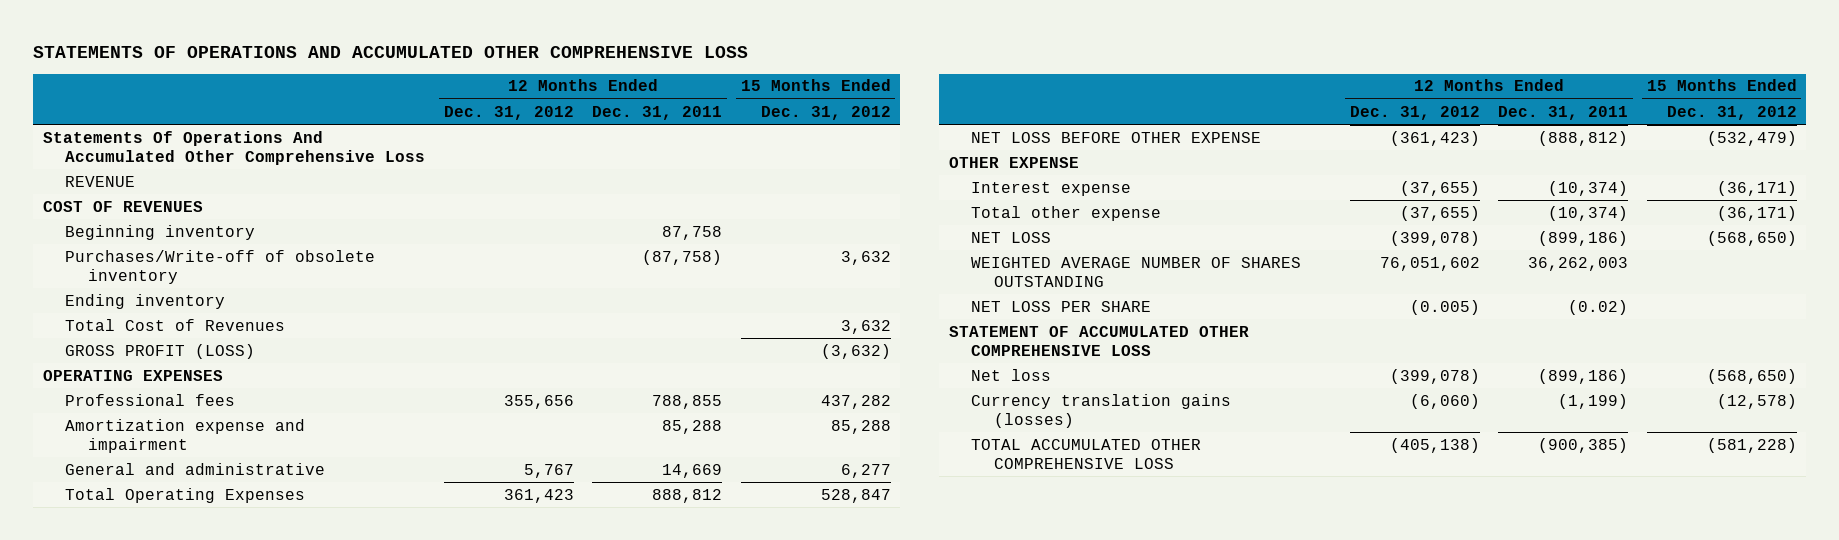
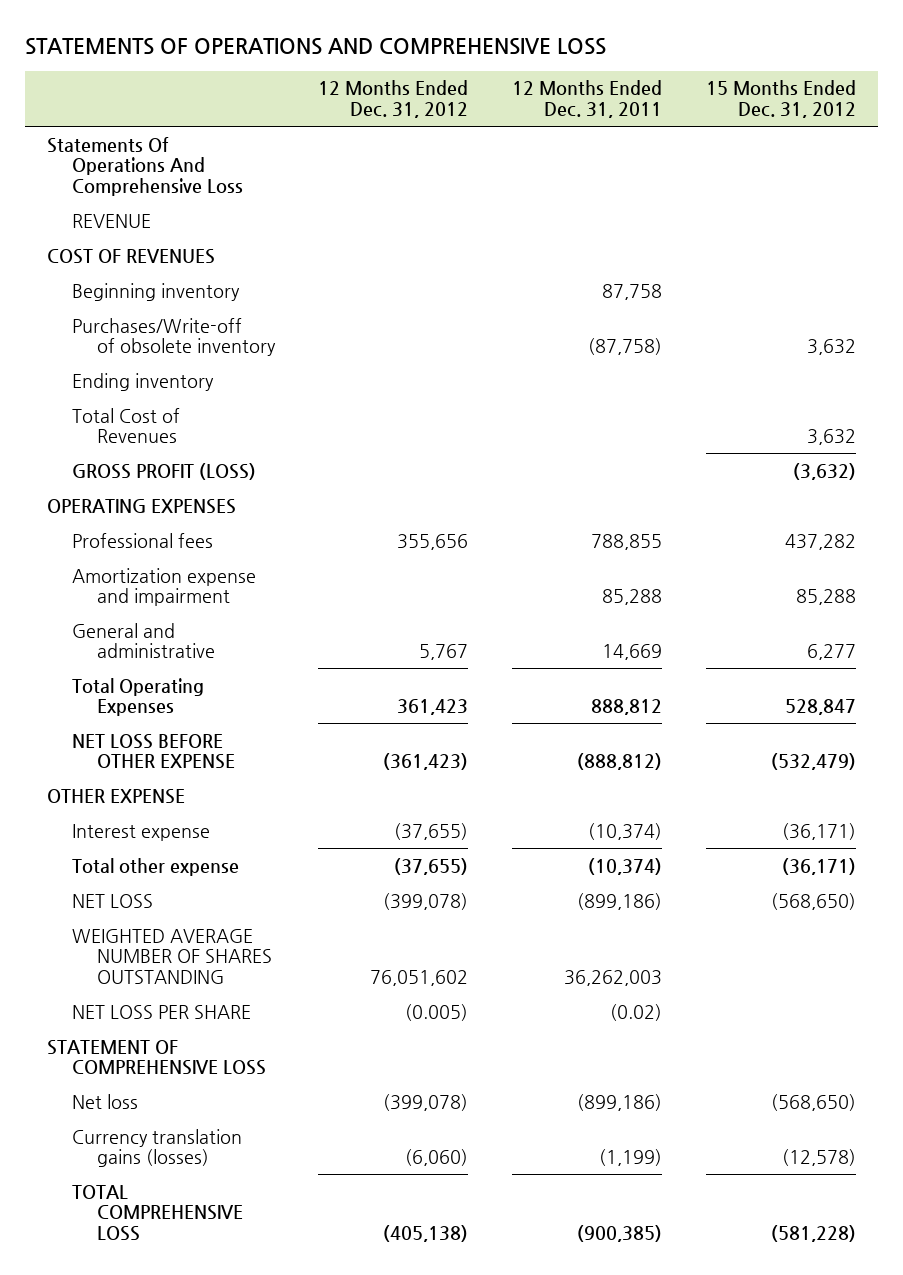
[33,45,749,58] STATEMENTS OF OPERATIONS AND ACCUMULATED OTHER COMPREHENSIVE LOSS -> [24,37,606,55] STATEMENTS OF OPERATIONS AND COMPREHENSIVE LOSS
[42,130,426,165] Statements Of Operations And Accumulated Other Comprehensive Loss -> [46,136,243,197] Statements Of Operations And Comprehensive Loss
[948,325,1249,356] STATEMENT OF ACCUMULATED OTHER COMPREHENSIVE LOSS -> [46,1039,266,1076] STATEMENT OF COMPREHENSIVE LOSS
[971,438,1202,469] TOTAL ACCUMULATED OTHER COMPREHENSIVE LOSS -> [71,1184,243,1242] TOTAL COMPREHENSIVE LOSS

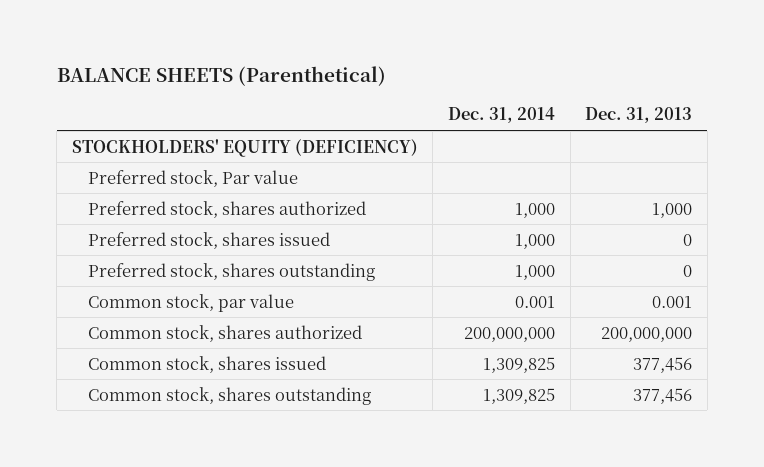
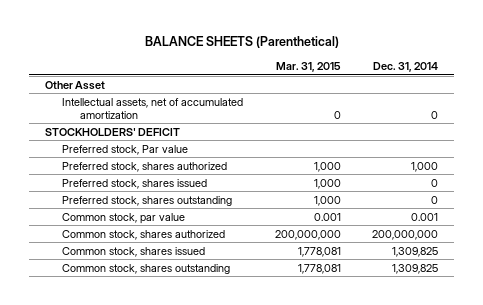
[585,107,693,124] Dec. 31, 2013 -> none
none -> [275,62,341,73] Mar. 31, 2015
none -> [45,80,106,90] Other Asset
none -> [62,97,244,119] Intellectual assets, net of accumulated amortization
[71,138,418,157] STOCKHOLDERS' EQUITY (DEFICIENCY) -> [45,127,181,136] STOCKHOLDERS' DEFICIT
[514,233,555,249] 1,000 -> [431,178,439,187] 0
[514,264,555,280] 1,000 -> [431,195,439,204] 0

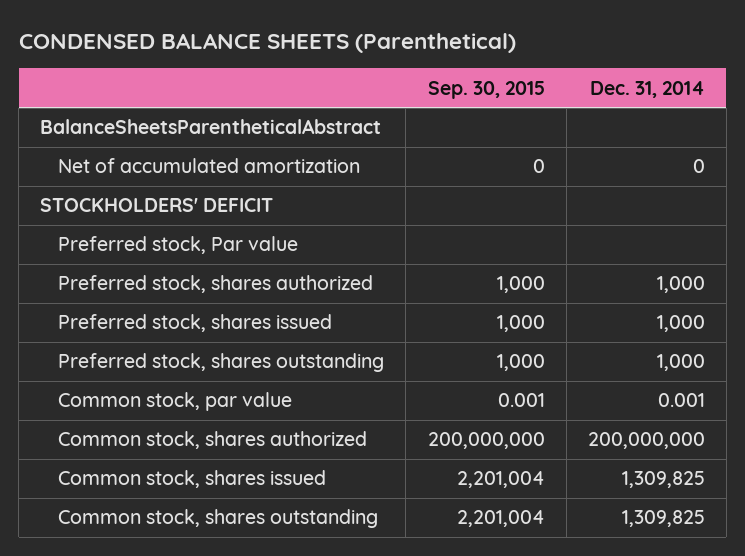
[144,36,339,49] BALANCE SHEETS (Parenthetical) -> [18,32,516,53] CONDENSED BALANCE SHEETS (Parenthetical)
[275,62,341,73] Mar. 31, 2015 -> none
none -> [427,80,545,99] Sep. 30, 2015
[45,80,106,90] Other Asset -> none
none -> [40,119,382,135] BalanceSheetsParentheticalAbstract
[62,97,244,119] Intellectual assets, net of accumulated amortization -> [58,158,361,174] Net of accumulated amortization
[431,178,439,187] 0 -> [656,315,705,333] 1,000
[431,195,439,204] 0 -> [656,354,705,372] 1,000

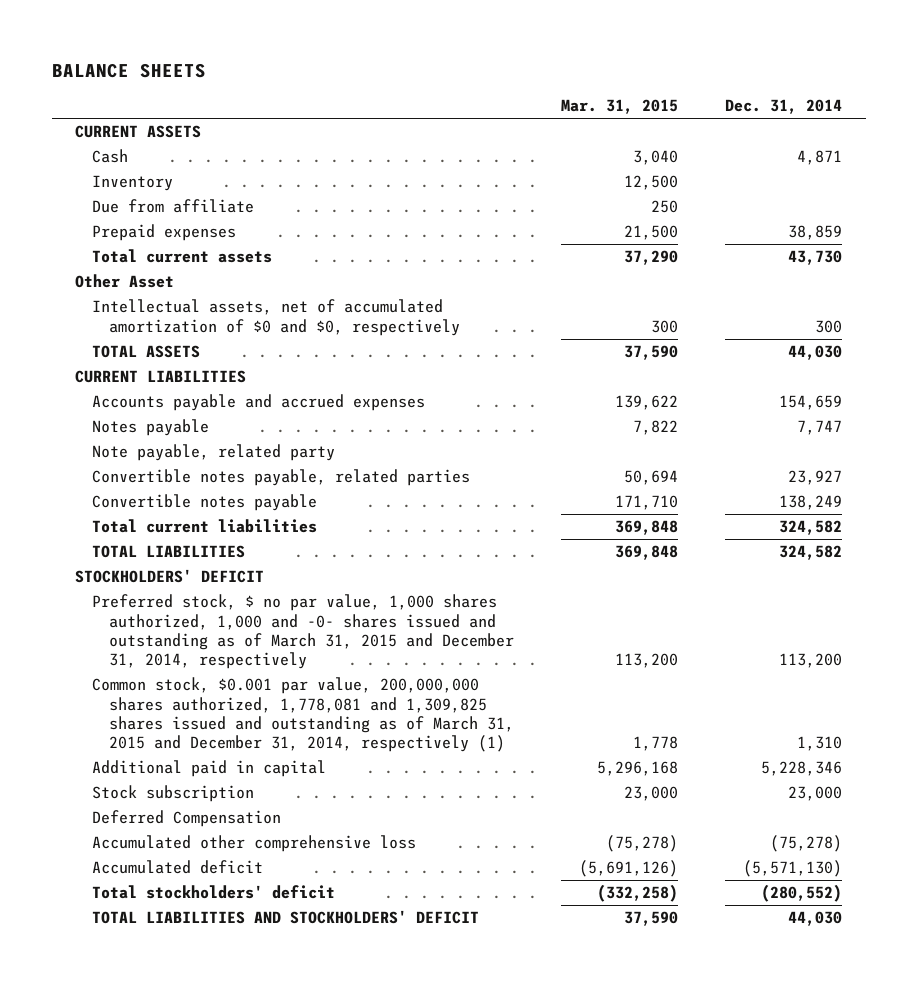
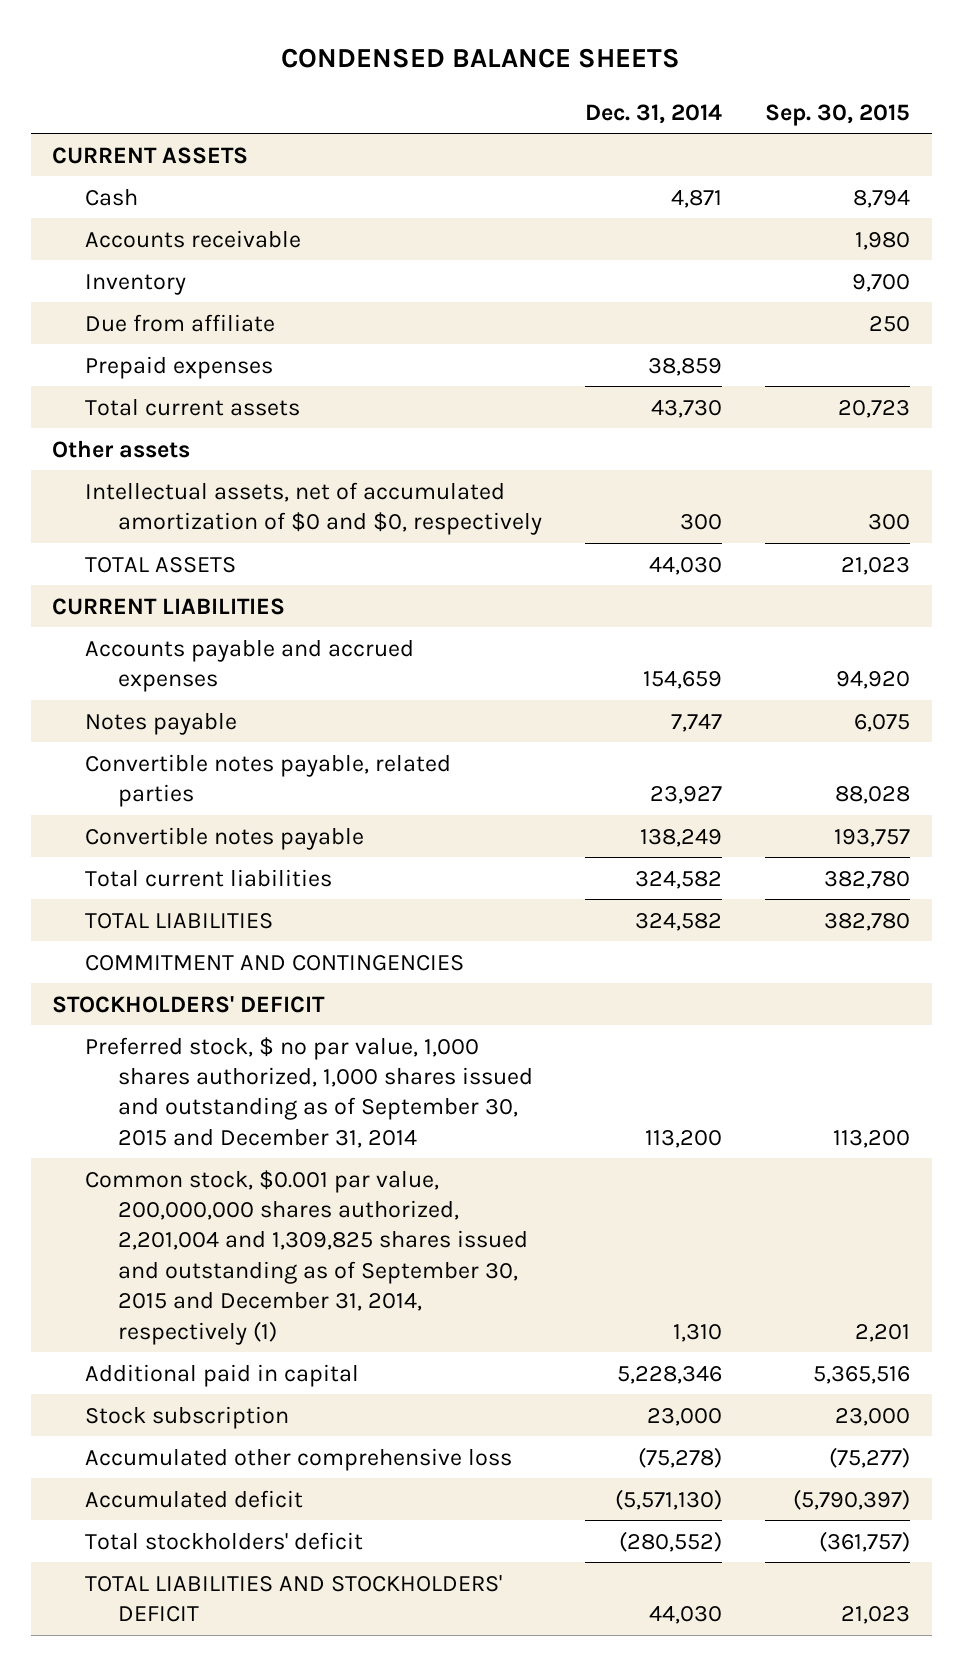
[51,62,206,78] BALANCE SHEETS -> [281,48,681,69] CONDENSED BALANCE SHEETS
[560,99,678,115] Mar. 31, 2015 -> none
none -> [765,103,911,126] Sep. 30, 2015
none -> [85,229,302,248] Accounts receivable
[75,274,175,289] Other Asset -> [52,439,191,458] Other assets
[91,444,335,462] Note payable, related party -> none
none -> [85,954,465,971] COMMITMENT AND CONTINGENCIES
[91,594,514,670] Preferred stock, $ no par value, 1,000 shares authorized, 1,000 and -0- shares issued and outstanding as of March 31, 2015 and December 31, 2014, respectively -> [85,1036,533,1148] Preferred stock, $ no par value, 1,000 shares authorized, 1,000 shares issued and outstanding as of September 30, 2015 and December 31, 2014
[91,677,514,753] Common stock, $0.001 par value, 200,000,000 shares authorized, 1,778,081 and 1,309,825 shares issued and outstanding as of March 31, 2015 and December 31, 2014, respectively (1) -> [85,1169,528,1345] Common stock, $0.001 par value, 200,000,000 shares authorized, 2,201,004 and 1,309,825 shares issued and outstanding as of September 30, 2015 and December 31, 2014, respectively (1)
[91,810,281,828] Deferred Compensation -> none

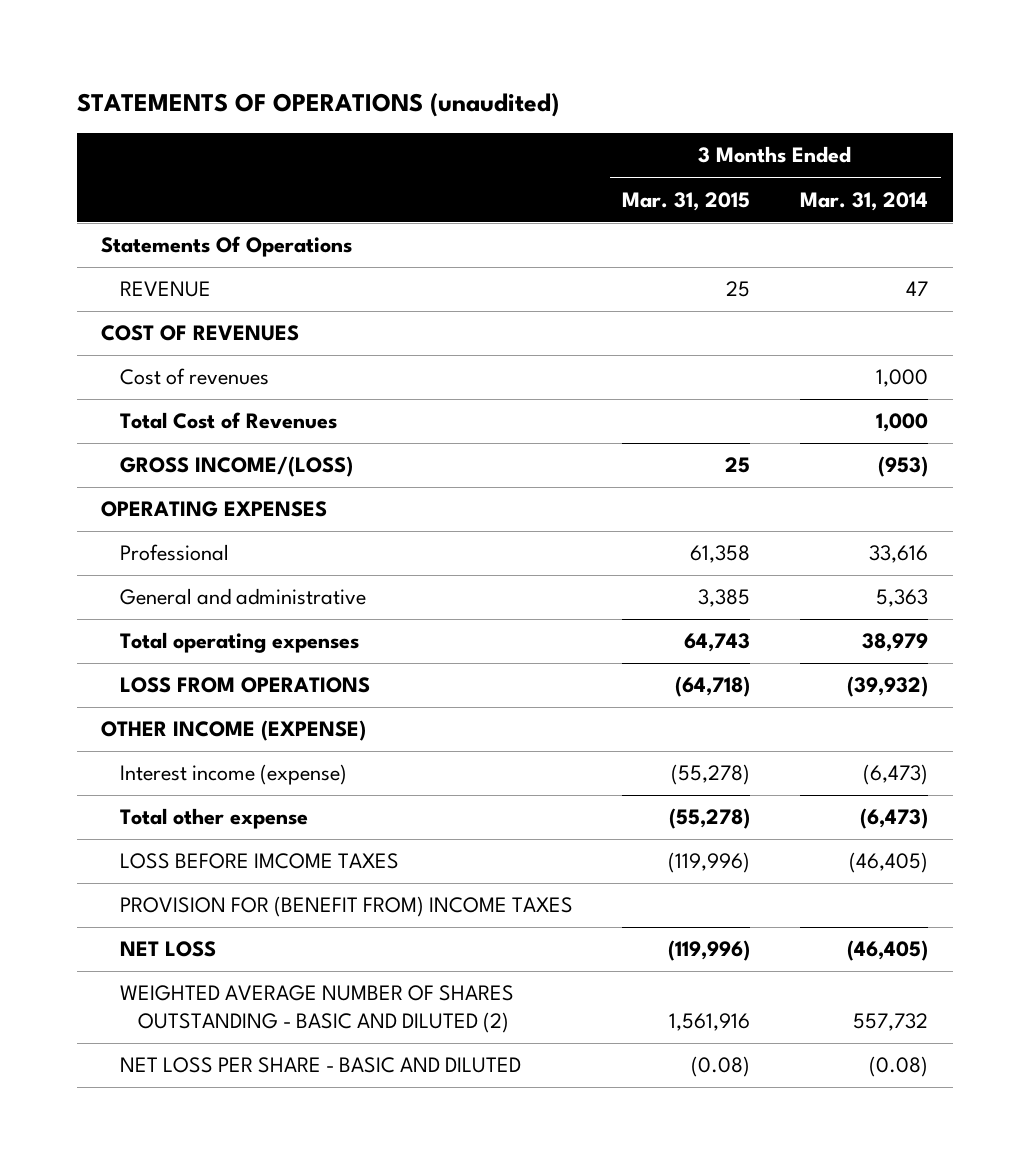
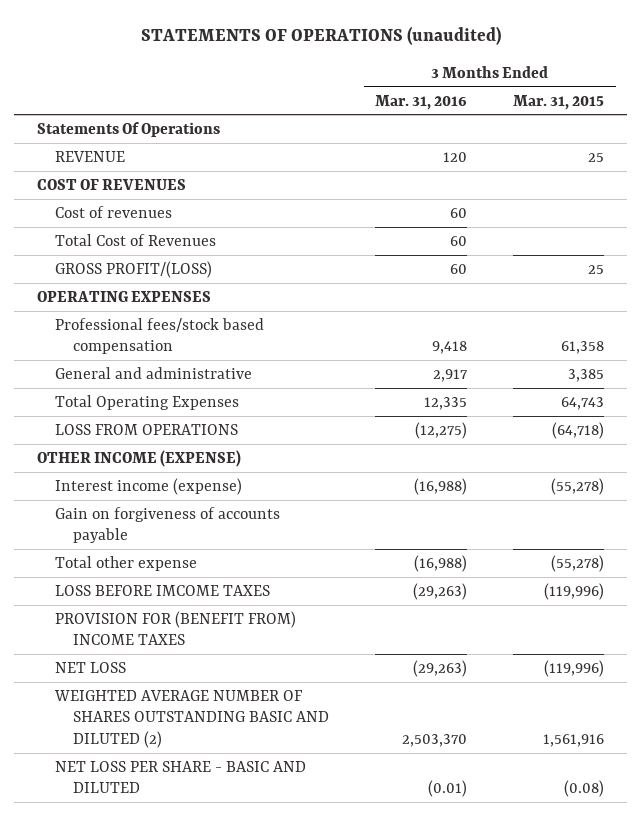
[800,191,929,211] Mar. 31, 2014 -> none
none -> [375,94,468,110] Mar. 31, 2016
[119,456,353,478] GROSS INCOME/(LOSS) -> [55,260,213,278] GROSS PROFIT/(LOSS)
[119,544,229,562] Professional -> [55,317,265,355] Professional fees/stock based compensation
[119,632,359,654] Total operating expenses -> [55,394,240,410] Total Operating Expenses
none -> [55,506,281,544] Gain on forgiveness of accounts payable
[119,985,514,1033] WEIGHTED AVERAGE NUMBER OF SHARES OUTSTANDING - BASIC AND DILUTED (2) -> [54,689,330,748] WEIGHTED AVERAGE NUMBER OF SHARES OUTSTANDING BASIC AND DILUTED (2)

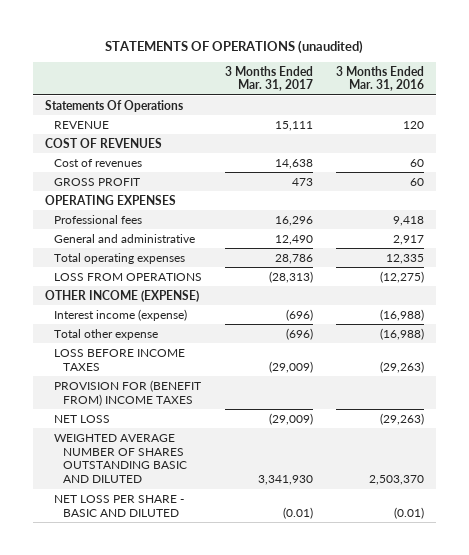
[513,94,605,110] Mar. 31, 2015 -> none
none -> [224,65,313,92] 3 Months Ended Mar. 31, 2017
[55,233,217,246] Total Cost of Revenues -> none
[55,260,213,278] GROSS PROFIT/(LOSS) -> [53,177,140,186] GROSS PROFIT
[55,317,265,355] Professional fees/stock based compensation -> [53,214,142,224] Professional fees
[55,394,240,410] Total Operating Expenses -> [53,252,185,264] Total operating expenses
[55,506,281,544] Gain on forgiveness of accounts payable -> none
[55,584,271,596] LOSS BEFORE IMCOME TAXES -> [53,348,185,371] LOSS BEFORE INCOME TAXES
[54,689,330,748] WEIGHTED AVERAGE NUMBER OF SHARES OUTSTANDING BASIC AND DILUTED (2) -> [53,433,187,484] WEIGHTED AVERAGE NUMBER OF SHARES OUTSTANDING BASIC AND DILUTED

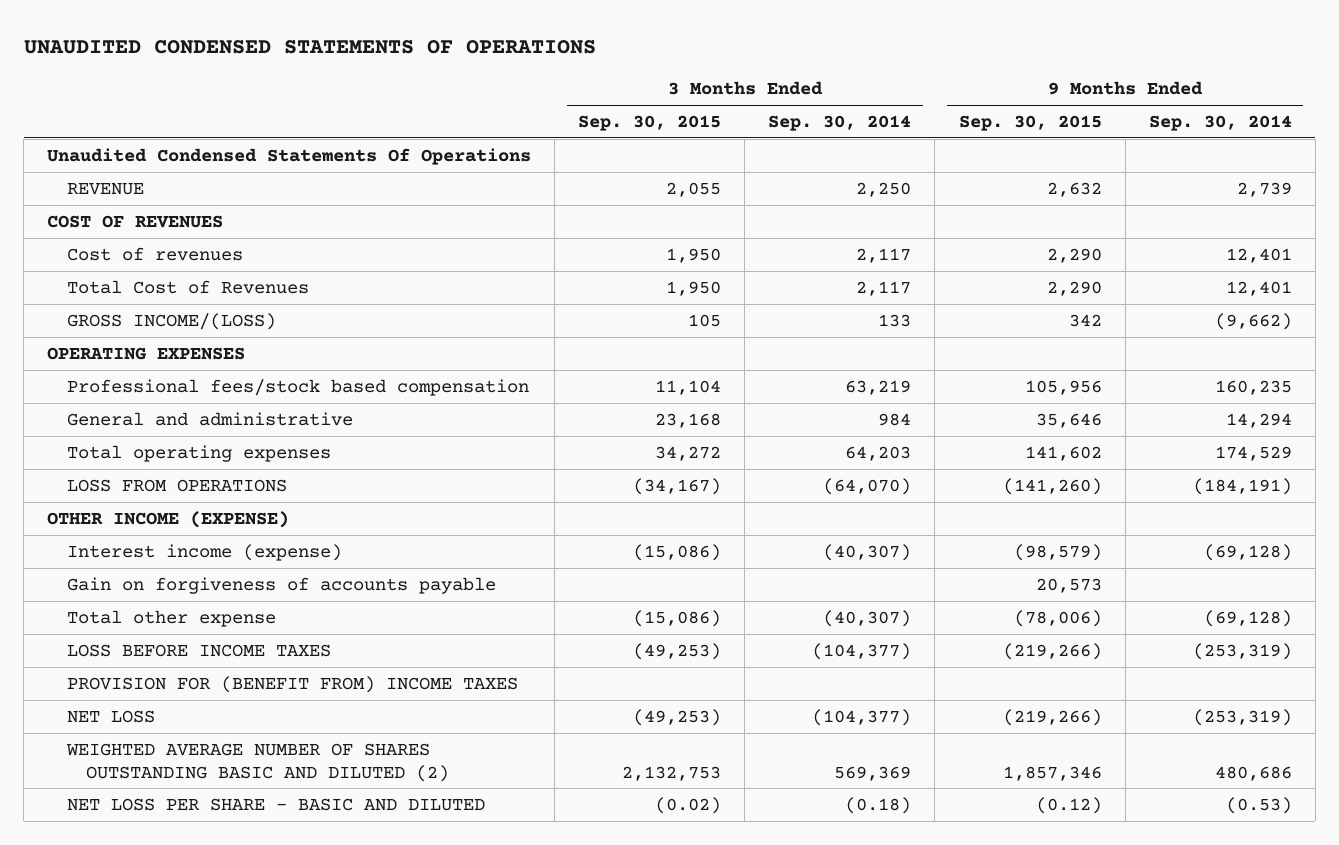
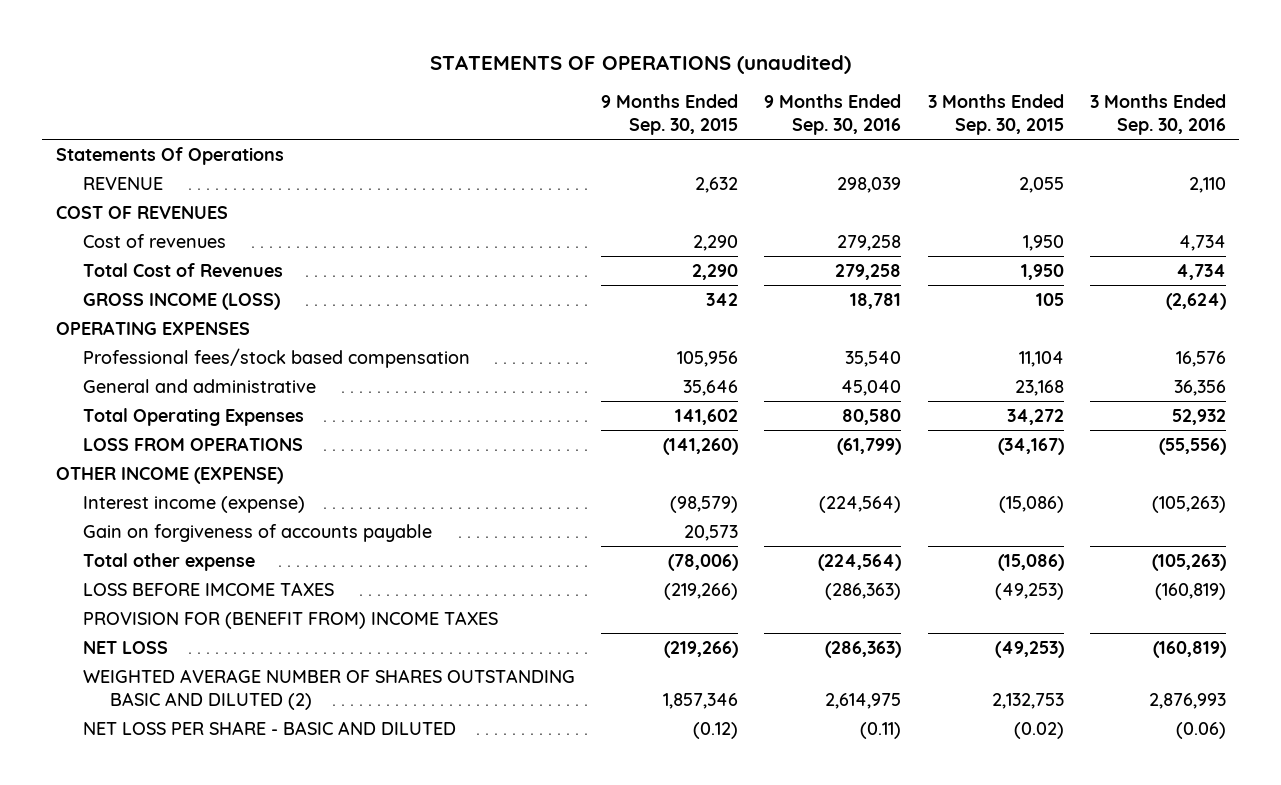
[23,40,596,55] UNAUDITED CONDENSED STATEMENTS OF OPERATIONS -> [429,54,851,74] STATEMENTS OF OPERATIONS (unaudited)
[768,114,912,131] Sep. 30, 2014 -> none
[1148,114,1292,131] Sep. 30, 2014 -> none
none -> [764,94,902,136] 9 Months Ended Sep. 30, 2016
none -> [1089,94,1226,136] 3 Months Ended Sep. 30, 2016
[47,147,532,165] Unaudited Condensed Statements Of Operations -> [55,146,284,165] Statements Of Operations
[66,312,276,330] GROSS INCOME/(LOSS) -> [82,292,280,310] GROSS INCOME (LOSS)
[66,444,331,462] Total operating expenses -> [82,407,304,426] Total Operating Expenses
[66,643,331,657] LOSS BEFORE INCOME TAXES -> [82,581,334,596] LOSS BEFORE IMCOME TAXES

